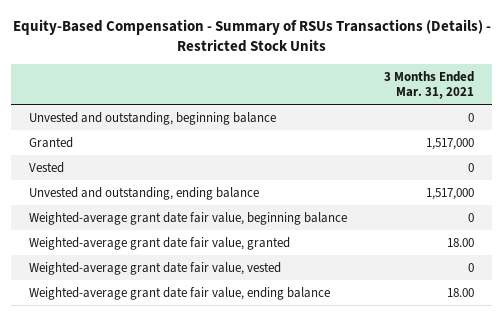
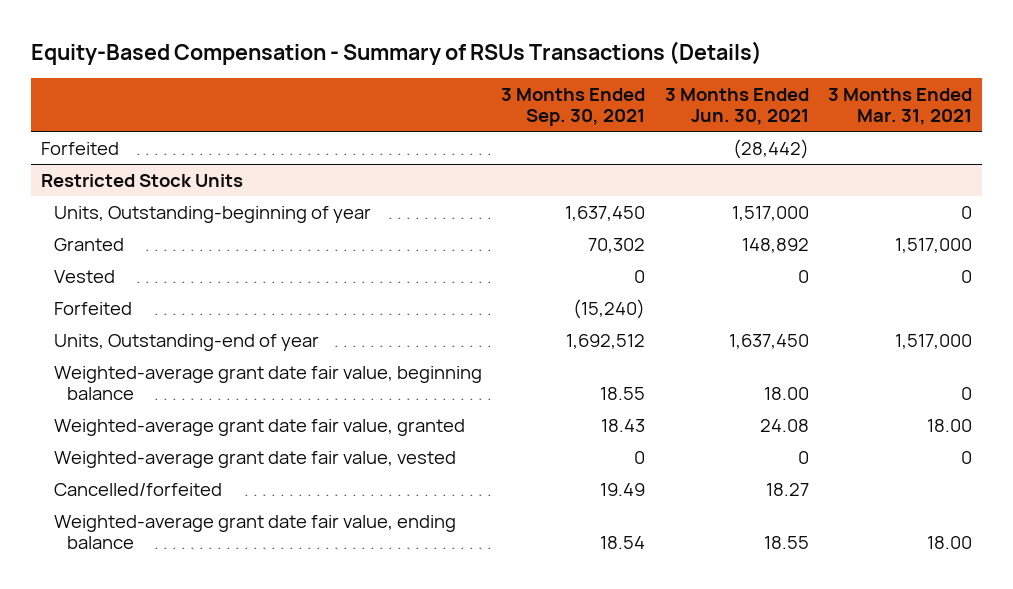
[12,18,491,52] Equity-Based Compensation - Summary of RSUs Transactions (Details) - Restricted Stock Units -> [31,40,763,65] Equity-Based Compensation - Summary of RSUs Transactions (Details)
none -> [501,87,646,127] 3 Months Ended Sep. 30, 2021
none -> [664,87,809,126] 3 Months Ended Jun. 30, 2021
none -> [40,141,119,155] Forfeited
none -> [40,173,243,187] Restricted Stock Units
[29,111,277,125] Unvested and outstanding, beginning balance -> [53,205,371,223] Units, Outstanding-beginning of year
none -> [53,301,132,315] Forfeited
[29,186,260,200] Unvested and outstanding, ending balance -> [53,333,319,351] Units, Outstanding-end of year
none -> [53,482,222,496] Cancelled/forfeited

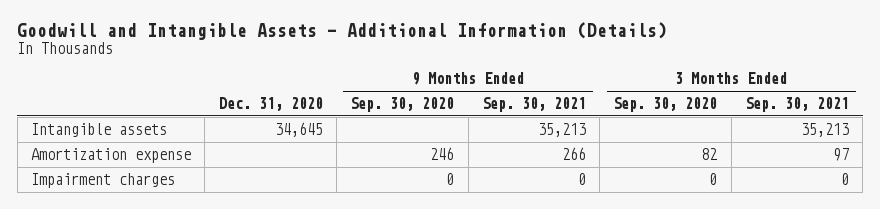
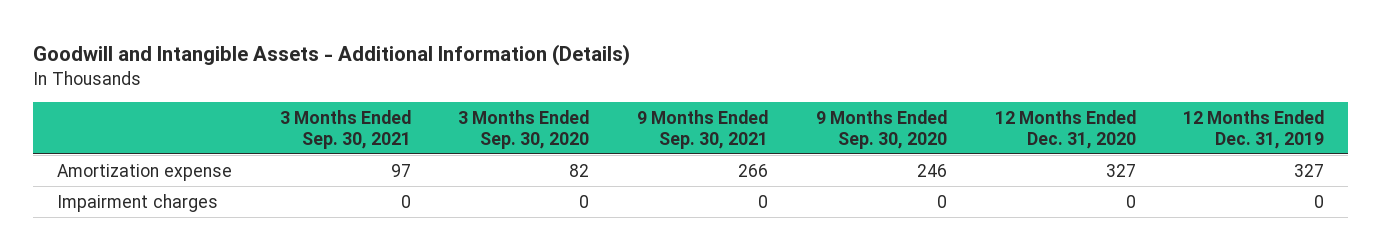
[218,97,323,112] Dec. 31, 2020 -> none
none -> [994,109,1136,149] 12 Months Ended Dec. 31, 2020
none -> [1183,109,1325,149] 12 Months Ended Dec. 31, 2019
[31,123,168,138] Intangible assets -> none

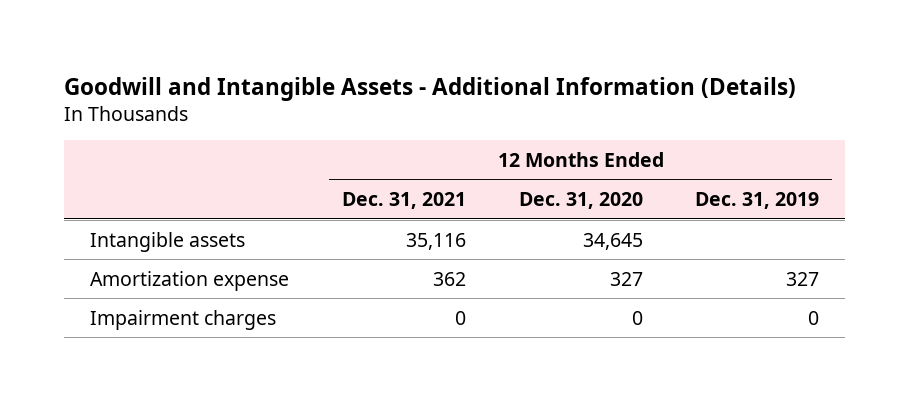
[279,109,411,149] 3 Months Ended Sep. 30, 2021 -> none
[458,109,590,149] 3 Months Ended Sep. 30, 2020 -> none
[637,109,769,149] 9 Months Ended Sep. 30, 2021 -> none
[815,109,947,149] 9 Months Ended Sep. 30, 2020 -> none
none -> [341,192,466,210] Dec. 31, 2021
none -> [90,231,246,252] Intangible assets

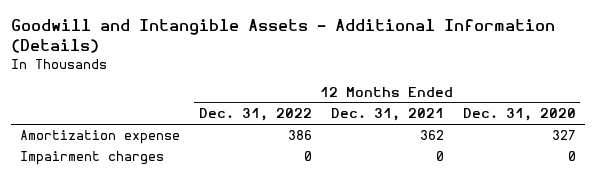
[695,192,820,210] Dec. 31, 2019 -> none
none -> [199,108,313,122] Dec. 31, 2022
[90,231,246,252] Intangible assets -> none

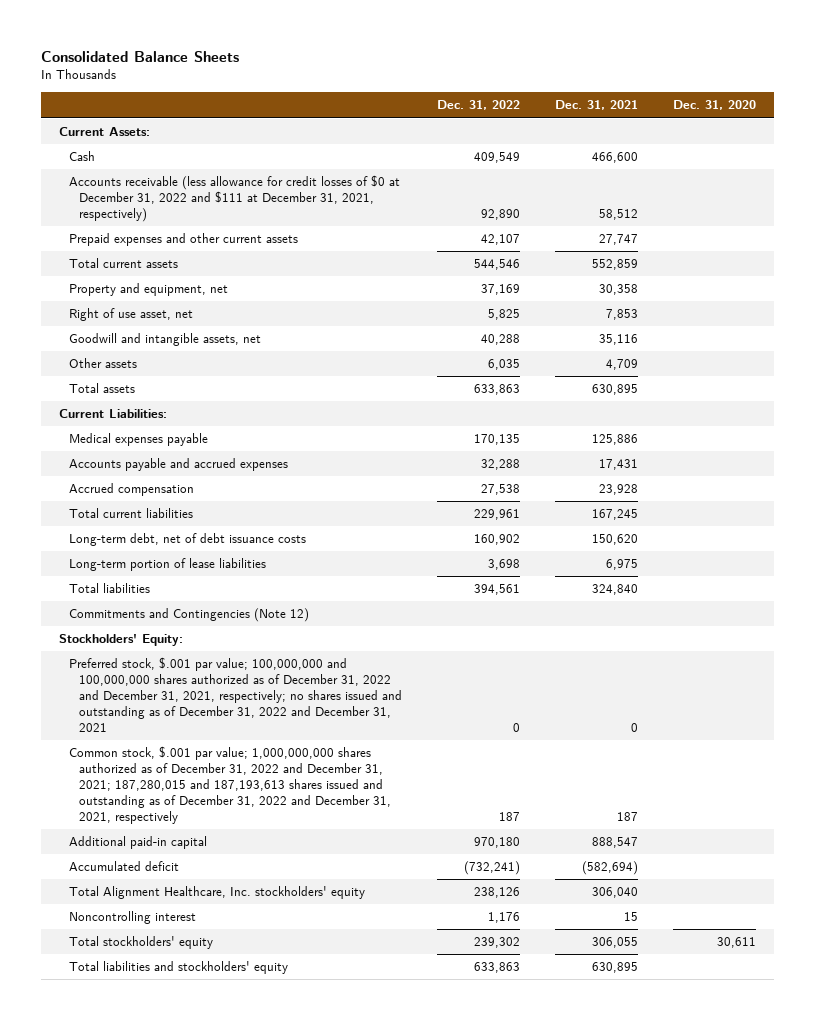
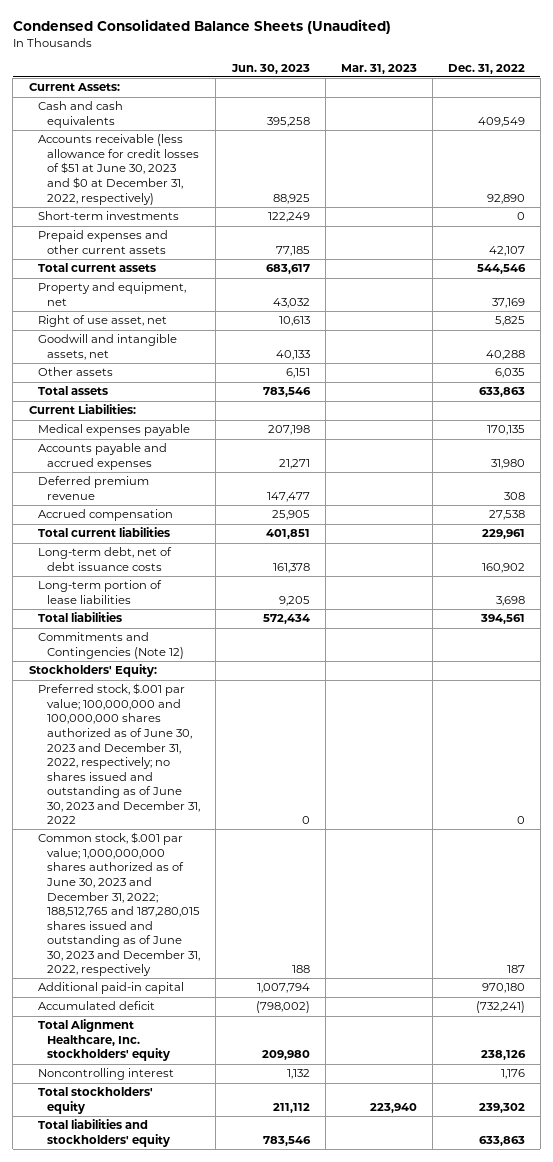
[41,50,240,62] Consolidated Balance Sheets -> [12,19,391,35] Condensed Consolidated Balance Sheets (Unaudited)
[555,100,639,111] Dec. 31, 2021 -> none
[673,100,757,111] Dec. 31, 2020 -> none
none -> [230,63,310,74] Jun. 30, 2023
none -> [340,63,417,74] Mar. 31, 2023
[68,151,95,162] Cash -> [37,101,123,128] Cash and cash equivalents
[68,175,400,223] Accounts receivable (less allowance for credit losses of $0 at December 31, 2022 and $111 at December 31, 2021, respectively) -> [37,134,200,205] Accounts receivable (less allowance for credit losses of $51 at June 30, 2023 and $0 at December 31, 2022, respectively)
none -> [37,211,179,221] Short-term investments
[480,459,520,471] 32,288 -> [490,458,525,469] 31,980
none -> [37,476,149,500] Deferred premium revenue
[68,657,402,733] Preferred stock, $.001 par value; 100,000,000 and 100,000,000 shares authorized as of December 31, 2022 and December 31, 2021, respectively; no shares issued and outstanding as of December 31, 2022 and December 31, 2021 -> [37,683,201,825] Preferred stock, $.001 par value; 100,000,000 and 100,000,000 shares authorized as of June 30, 2023 and December 31, 2022, respectively; no shares issued and outstanding as of June 30, 2023 and December 31, 2022
[68,746,391,825] Common stock, $.001 par value; 1,000,000,000 shares authorized as of December 31, 2022 and December 31, 2021; 187,280,015 and 187,193,613 shares issued and outstanding as of December 31, 2022 and December 31, 2021, respectively -> [37,832,201,977] Common stock, $.001 par value; 1,000,000,000 shares authorized as of June 30, 2023 and December 31, 2022; 188,512,765 and 187,280,015 shares issued and outstanding as of June 30, 2023 and December 31, 2022, respectively

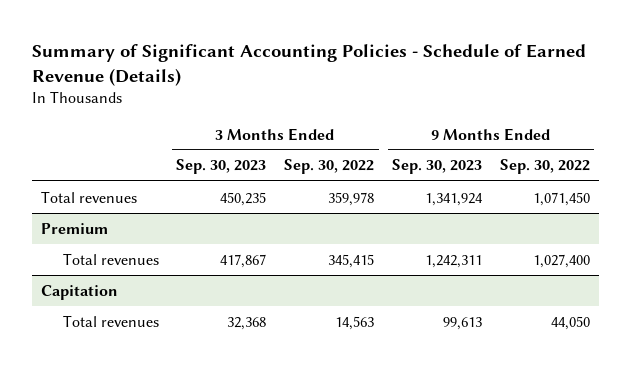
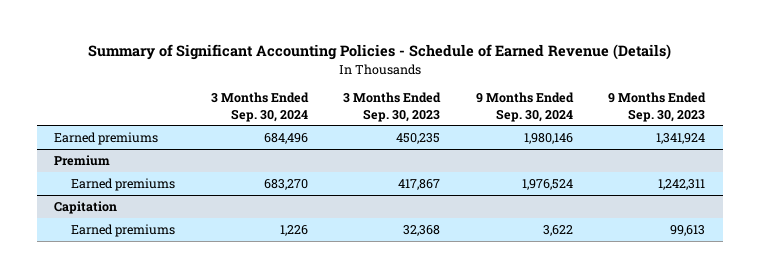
[284,159,375,175] Sep. 30, 2022 -> none
[499,159,590,175] Sep. 30, 2022 -> none
none -> [210,92,309,122] 3 Months Ended Sep. 30, 2024
none -> [475,92,574,122] 9 Months Ended Sep. 30, 2024
[40,190,137,203] Total revenues -> [54,131,159,145] Earned premiums
[62,252,159,265] Total revenues -> [71,177,176,191] Earned premiums
[62,314,159,327] Total revenues -> [71,223,176,237] Earned premiums

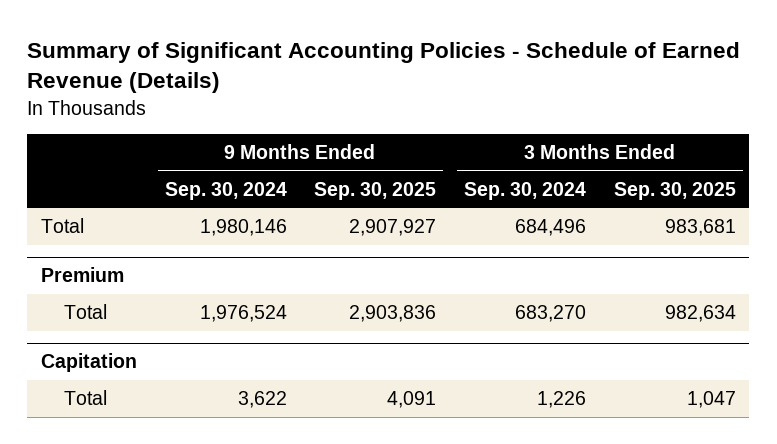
[343,92,442,122] 3 Months Ended Sep. 30, 2023 -> none
[608,92,707,122] 9 Months Ended Sep. 30, 2023 -> none
none -> [314,181,437,200] Sep. 30, 2025
none -> [613,181,736,200] Sep. 30, 2025
[54,131,159,145] Earned premiums -> [40,218,84,234] Total
[71,177,176,191] Earned premiums -> [63,304,107,320] Total
[71,223,176,237] Earned premiums -> [63,390,107,406] Total

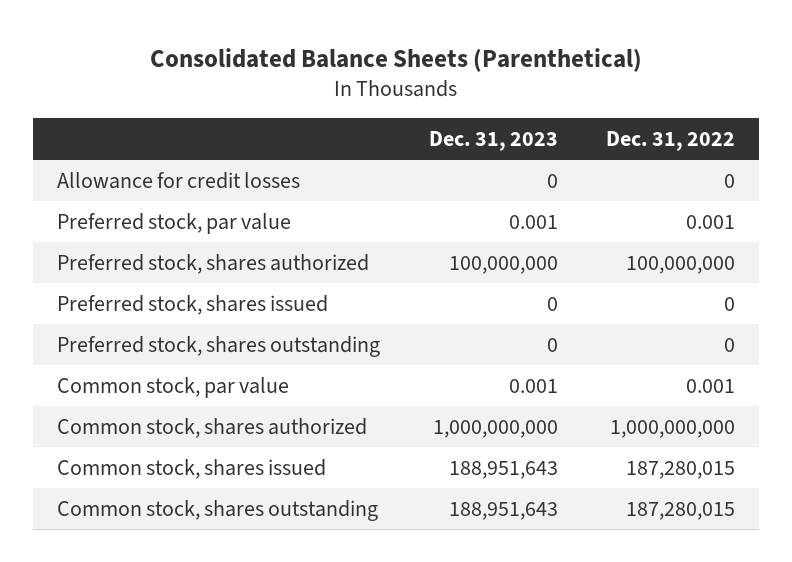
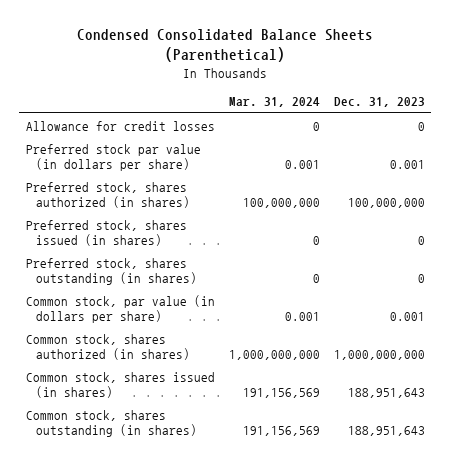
[150,47,643,72] Consolidated Balance Sheets (Parenthetical) -> [77,29,374,63] Condensed Consolidated Balance Sheets (Parenthetical)
[606,130,736,151] Dec. 31, 2022 -> none
none -> [228,97,320,108] Mar. 31, 2024
[57,212,292,234] Preferred stock, par value -> [26,143,202,171] Preferred stock par value (in dollars per share)
[57,253,370,274] Preferred stock, shares authorized -> [26,181,190,208] Preferred stock, shares authorized (in shares)
[57,294,329,315] Preferred stock, shares issued -> [26,219,188,246] Preferred stock, shares issued (in shares)
[57,335,381,357] Preferred stock, shares outstanding -> [26,257,197,285] Preferred stock, shares outstanding (in shares)
[57,376,290,398] Common stock, par value -> [26,294,216,323] Common stock, par value (in dollars per share)
[57,417,368,438] Common stock, shares authorized -> [26,333,190,360] Common stock, shares authorized (in shares)
[57,458,327,479] Common stock, shares issued -> [26,371,216,398] Common stock, shares issued (in shares)
[57,499,379,521] Common stock, shares outstanding -> [26,409,197,437] Common stock, shares outstanding (in shares)

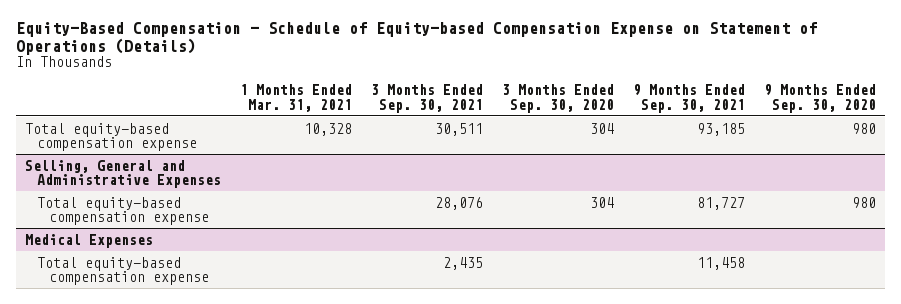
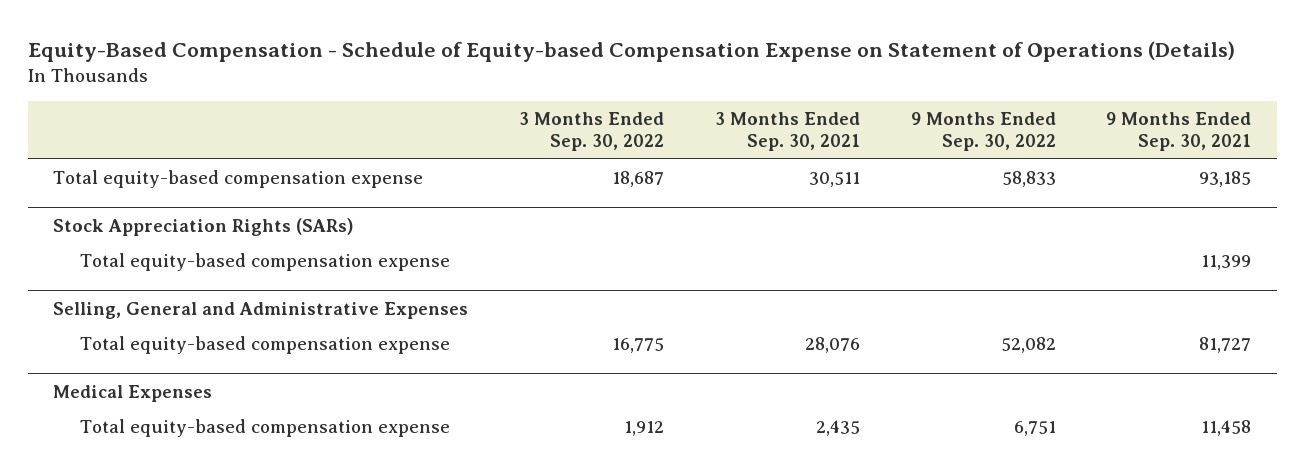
[240,84,353,112] 1 Months Ended Mar. 31, 2021 -> none
[502,84,615,113] 3 Months Ended Sep. 30, 2020 -> none
[763,84,876,113] 9 Months Ended Sep. 30, 2020 -> none
none -> [519,111,665,152] 3 Months Ended Sep. 30, 2022
none -> [910,111,1056,152] 9 Months Ended Sep. 30, 2022
none -> [53,217,355,236] Stock Appreciation Rights (SARs)
none -> [79,253,450,272] Total equity-based compensation expense

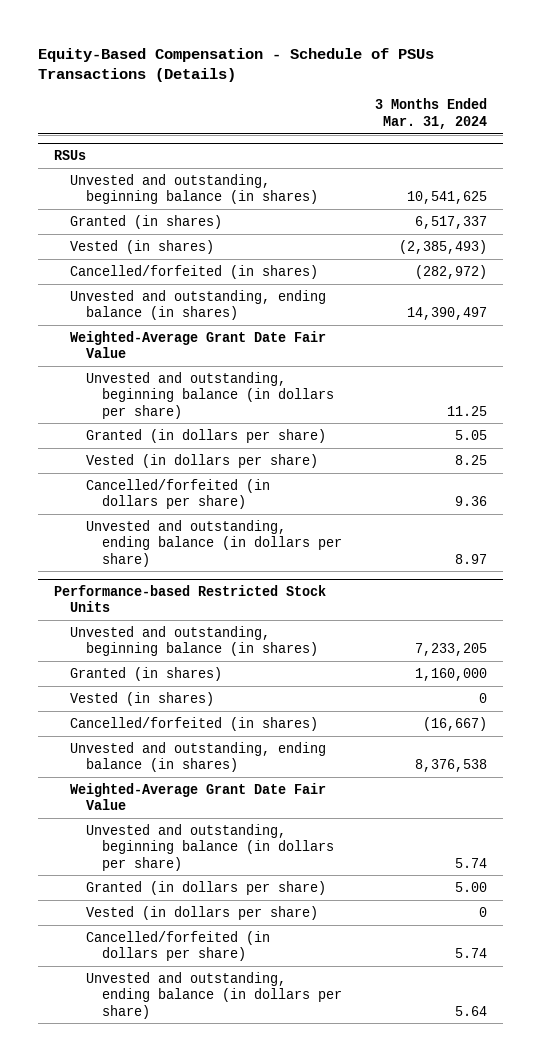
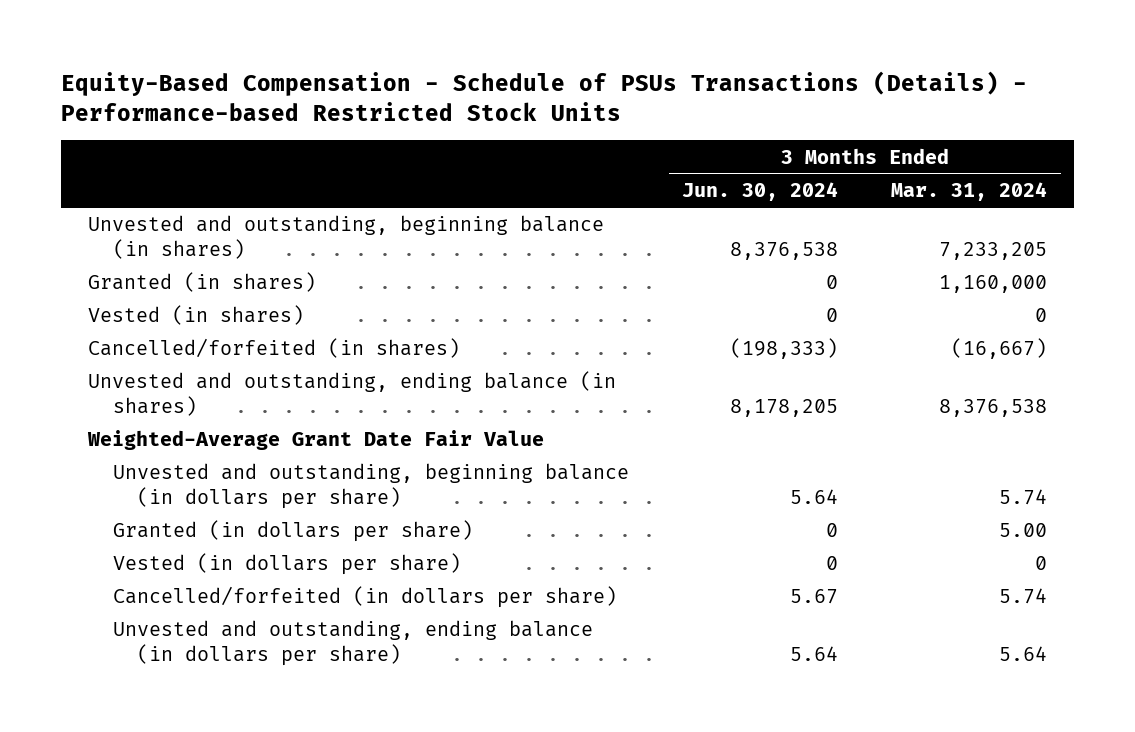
[37,47,434,83] Equity-Based Compensation - Schedule of PSUs Transactions (Details) -> [61,71,1028,121] Equity-Based Compensation - Schedule of PSUs Transactions (Details) - Performance-based Restricted Stock Units
none -> [681,182,838,202] Jun. 30, 2024
[54,149,87,160] RSUs -> none
[70,173,319,205] Unvested and outstanding, beginning balance (in shares) -> none
[70,214,223,229] Granted (in shares) -> none
[70,239,215,254] Vested (in shares) -> none
[70,264,319,279] Cancelled/forfeited (in shares) -> none
[70,289,327,321] Unvested and outstanding, ending balance (in shares) -> none
[70,330,327,359] Weighted-Average Grant Date Fair Value -> none
[86,371,335,419] Unvested and outstanding, beginning balance (in dollars per share) -> none
[86,428,327,443] Granted (in dollars per share) -> none
[86,453,319,468] Vested (in dollars per share) -> none
[86,478,271,510] Cancelled/forfeited (in dollars per share) -> none
[86,519,343,567] Unvested and outstanding, ending balance (in dollars per share) -> none
[54,584,327,613] Performance-based Restricted Stock Units -> none

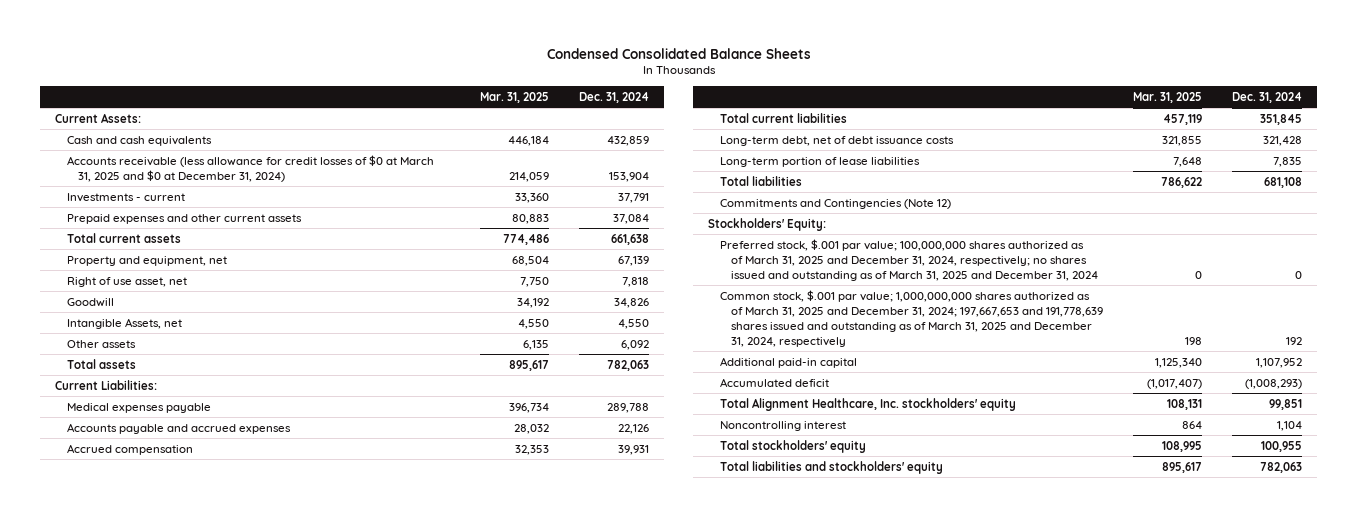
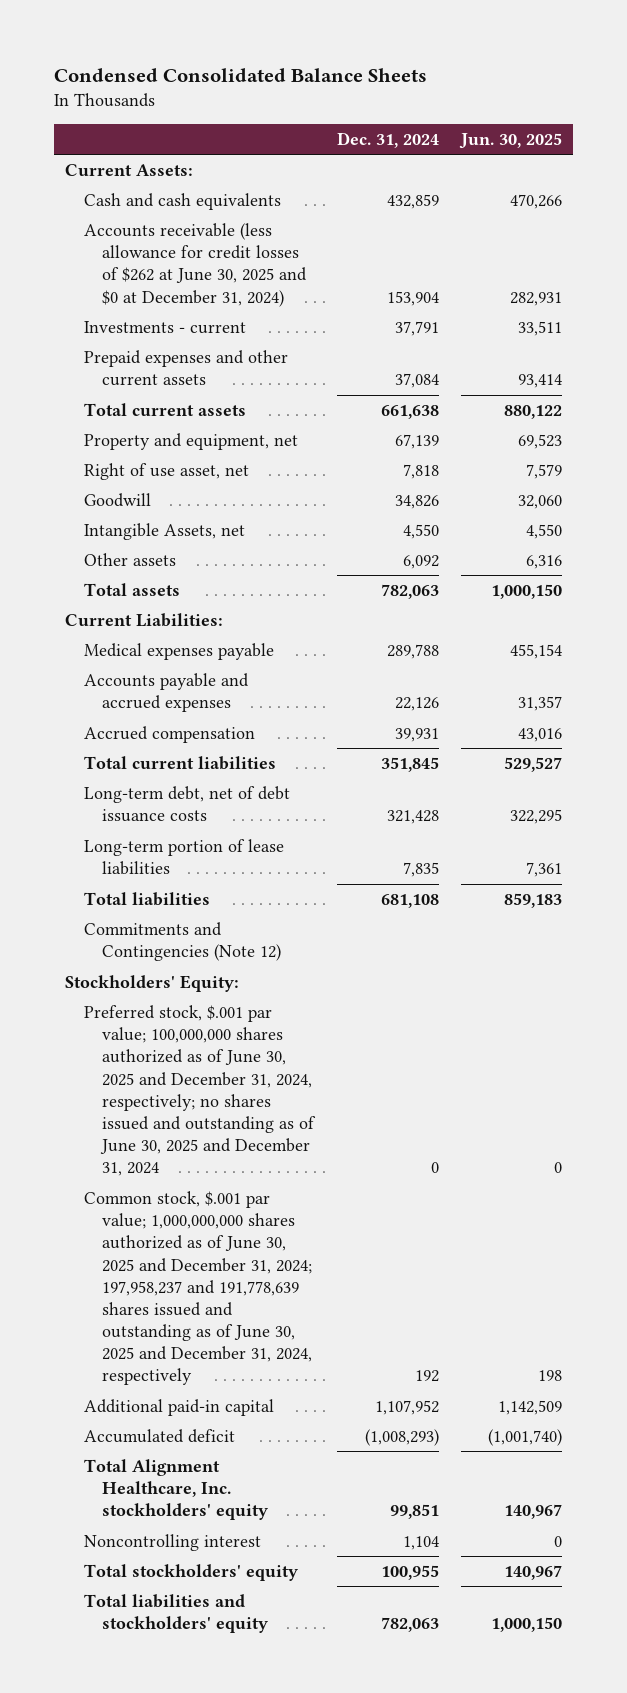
[480,91,550,103] Mar. 31, 2025 -> none
none -> [459,133,563,150] Jun. 30, 2025
[66,154,434,182] Accounts receivable (less allowance for credit losses of $0 at March 31, 2025 and $0 at December 31, 2024) -> [83,223,308,307] Accounts receivable (less allowance for credit losses of $262 at June 30, 2025 and $0 at December 31, 2024)
[719,238,1099,281] Preferred stock, $.001 par value; 100,000,000 shares authorized as of March 31, 2025 and December 31, 2024, respectively; no shares issued and outstanding as of March 31, 2025 and December 31, 2024 -> [83,1005,317,1177] Preferred stock, $.001 par value; 100,000,000 shares authorized as of June 30, 2025 and December 31, 2024, respectively; no shares issued and outstanding as of June 30, 2025 and December 31, 2024
[719,289,1104,347] Common stock, $.001 par value; 1,000,000,000 shares authorized as of March 31, 2025 and December 31, 2024; 197,667,653 and 191,778,639 shares issued and outstanding as of March 31, 2025 and December 31, 2024, respectively -> [83,1191,313,1386] Common stock, $.001 par value; 1,000,000,000 shares authorized as of June 30, 2025 and December 31, 2024; 197,958,237 and 191,778,639 shares issued and outstanding as of June 30, 2025 and December 31, 2024, respectively

